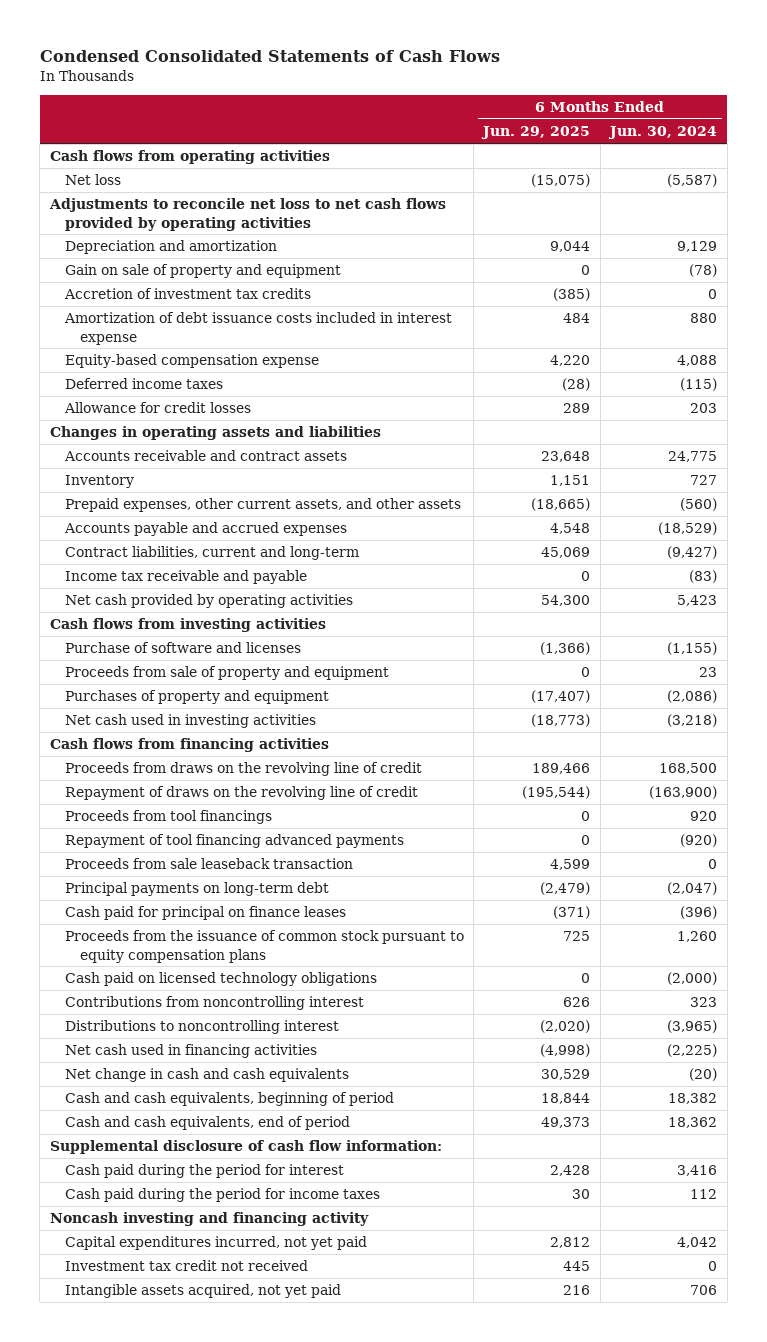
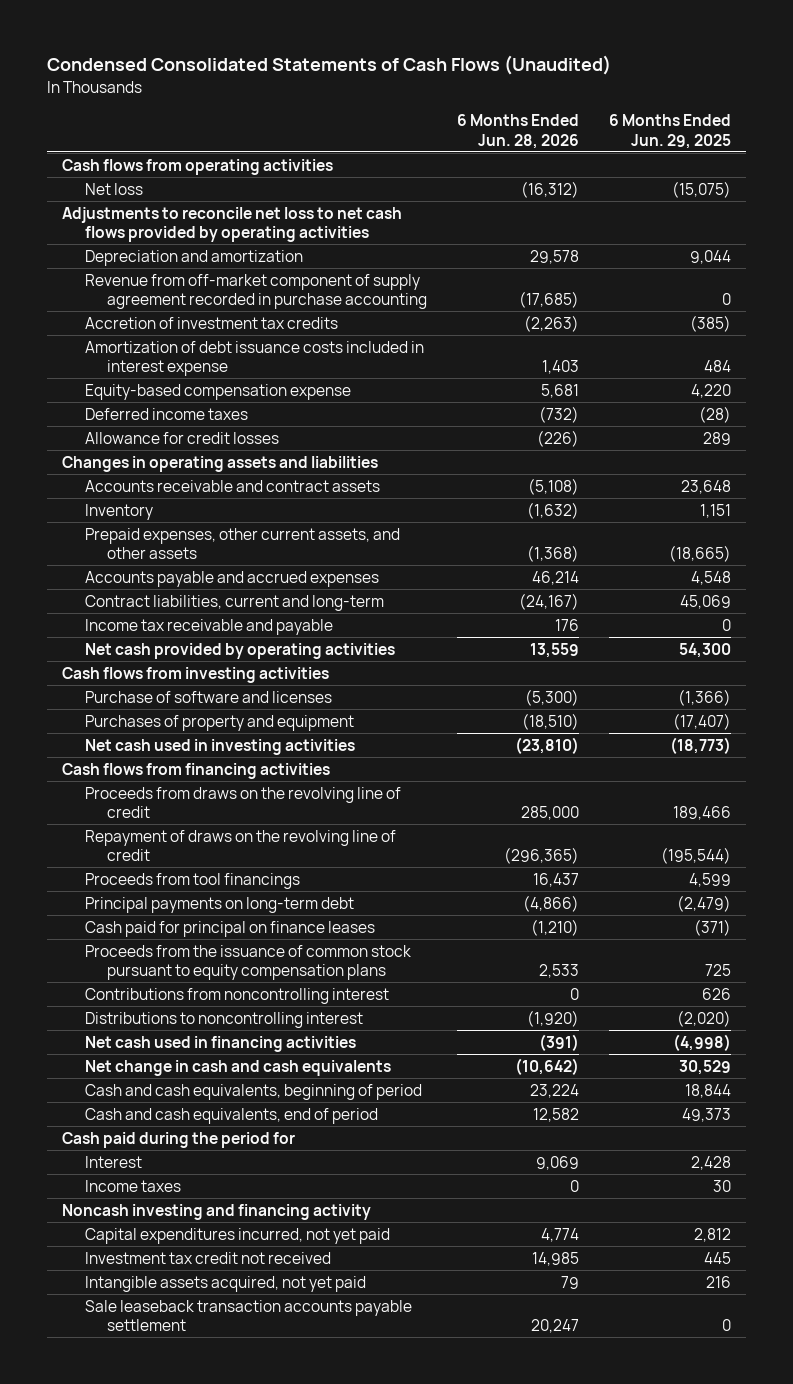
[39,49,500,62] Condensed Consolidated Statements of Cash Flows -> [47,55,612,76] Condensed Consolidated Statements of Cash Flows (Unaudited)
[608,126,718,140] Jun. 30, 2024 -> none
none -> [456,113,579,149] 6 Months Ended Jun. 28, 2026
[64,264,341,279] Gain on sale of property and equipment -> none
none -> [84,273,428,310] Revenue from off-market component of supply agreement recorded in purchase accounting
[64,666,389,681] Proceeds from sale of property and equipment -> none
[64,834,404,849] Repayment of tool financing advanced payments -> none
[64,858,353,870] Proceeds from sale leaseback transaction -> none
[581,811,591,822] 0 -> [688,872,731,887] 4,599
[64,972,377,987] Cash paid on licensed technology obligations -> none
[49,1140,442,1155] Supplemental disclosure of cash flow information: -> none
none -> [61,1131,295,1148] Cash paid during the period for
[64,1164,344,1179] Cash paid during the period for interest -> [84,1155,142,1168] Interest
[64,1188,380,1203] Cash paid during the period for income taxes -> [84,1179,181,1192] Income taxes
none -> [84,1299,412,1332] Sale leaseback transaction accounts payable settlement

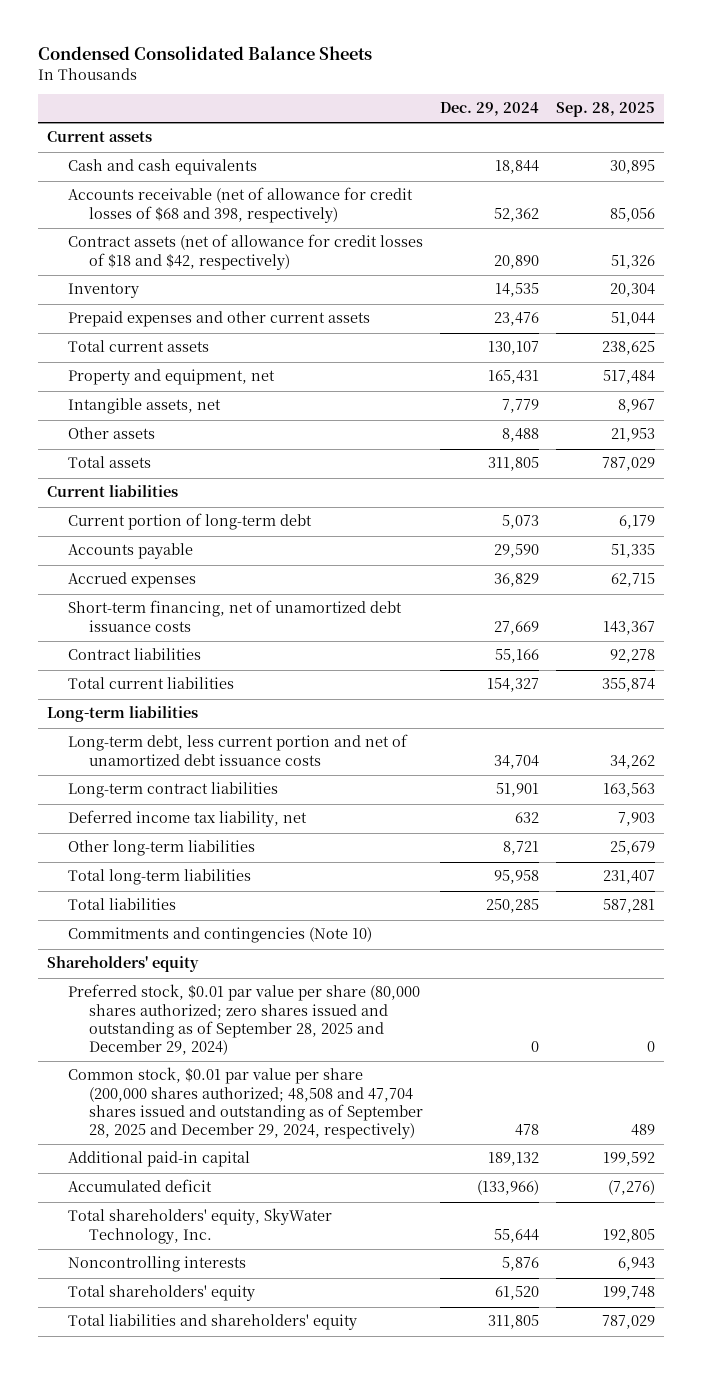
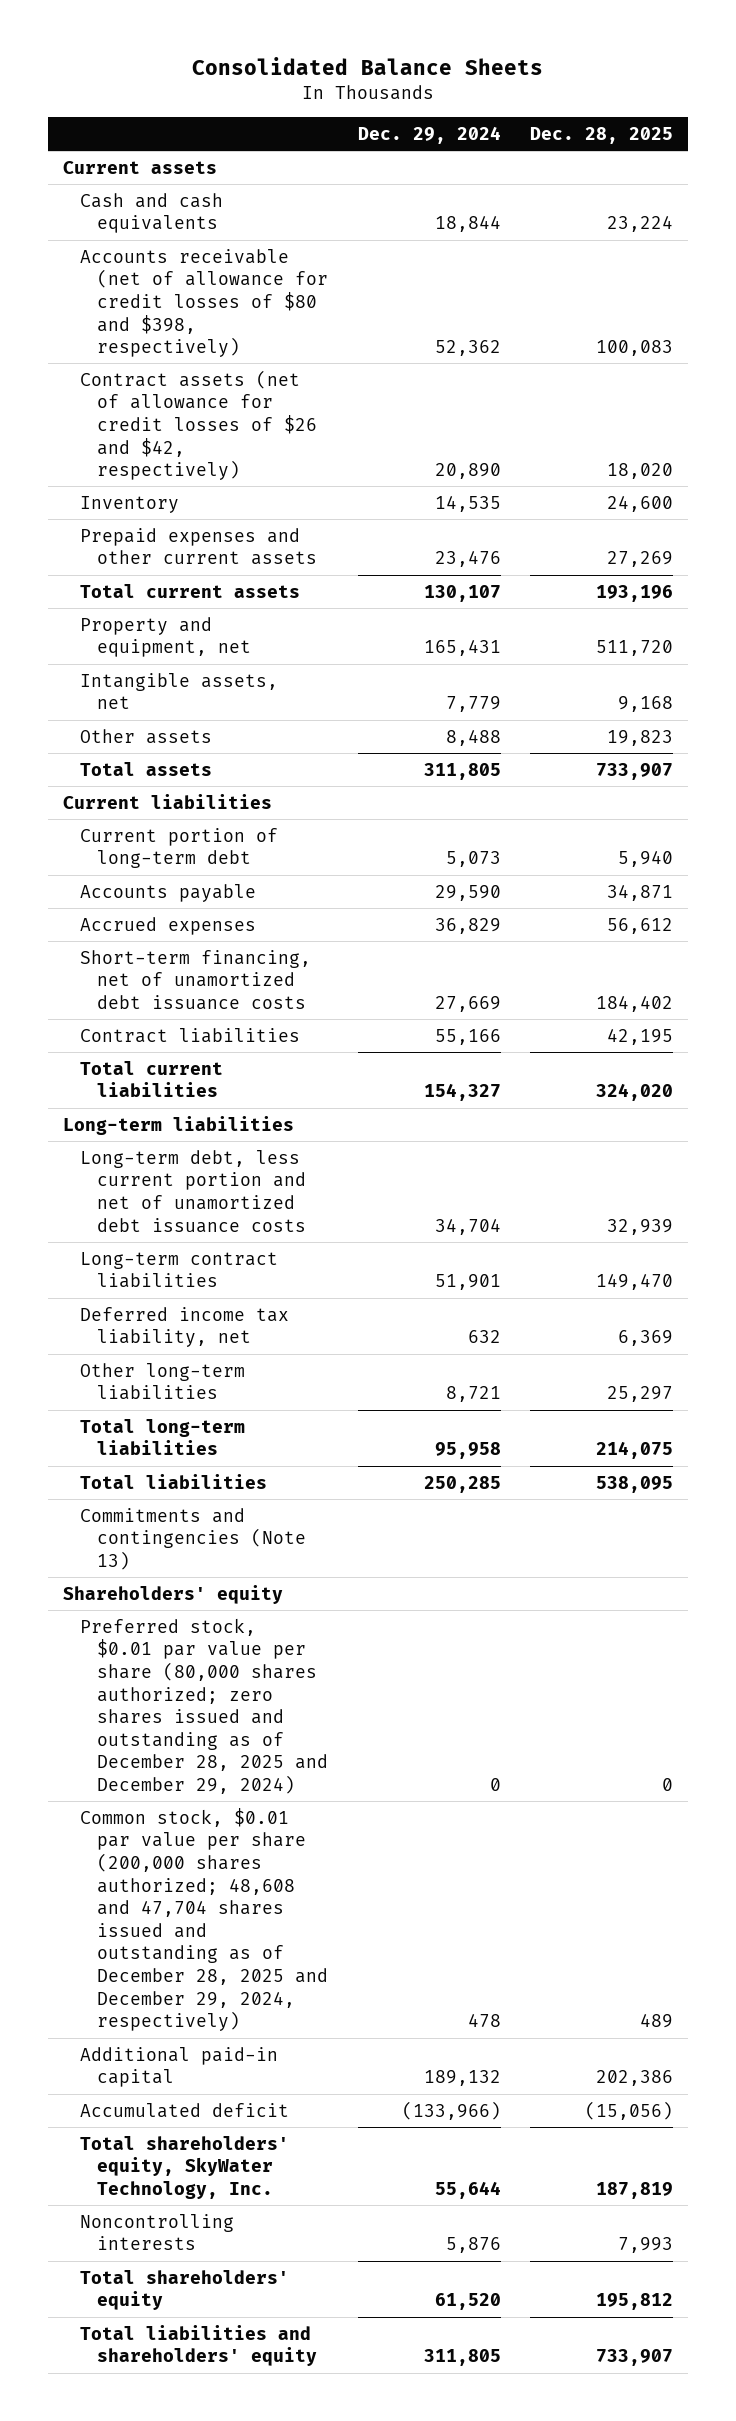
[38,46,373,61] Condensed Consolidated Balance Sheets -> [192,57,544,76] Consolidated Balance Sheets
[556,102,656,118] Sep. 28, 2025 -> none
none -> [530,126,674,144] Dec. 28, 2025
[67,187,413,223] Accounts receivable (net of allowance for credit losses of $68 and 398, respectively) -> [79,248,328,358] Accounts receivable (net of allowance for credit losses of $80 and $398, respectively)
[67,234,423,270] Contract assets (net of allowance for credit losses of $18 and $42, respectively) -> [79,369,317,481] Contract assets (net of allowance for credit losses of $26 and $42, respectively)
[67,927,372,944] Commitments and contingencies (Note 10) -> [79,1507,306,1570] Commitments and contingencies (Note 13)
[67,984,420,1056] Preferred stock, $0.01 par value per share (80,000 shares authorized; zero shares issued and outstanding as of September 28, 2025 and December 29, 2024) -> [79,1617,328,1795] Preferred stock, $0.01 par value per share (80,000 shares authorized; zero shares issued and outstanding as of December 28, 2025 and December 29, 2024)
[67,1067,423,1140] Common stock, $0.01 par value per share (200,000 shares authorized; 48,508 and 47,704 shares issued and outstanding as of September 28, 2025 and December 29, 2024, respectively) -> [79,1807,328,2032] Common stock, $0.01 par value per share (200,000 shares authorized; 48,608 and 47,704 shares issued and outstanding as of December 28, 2025 and December 29, 2024, respectively)

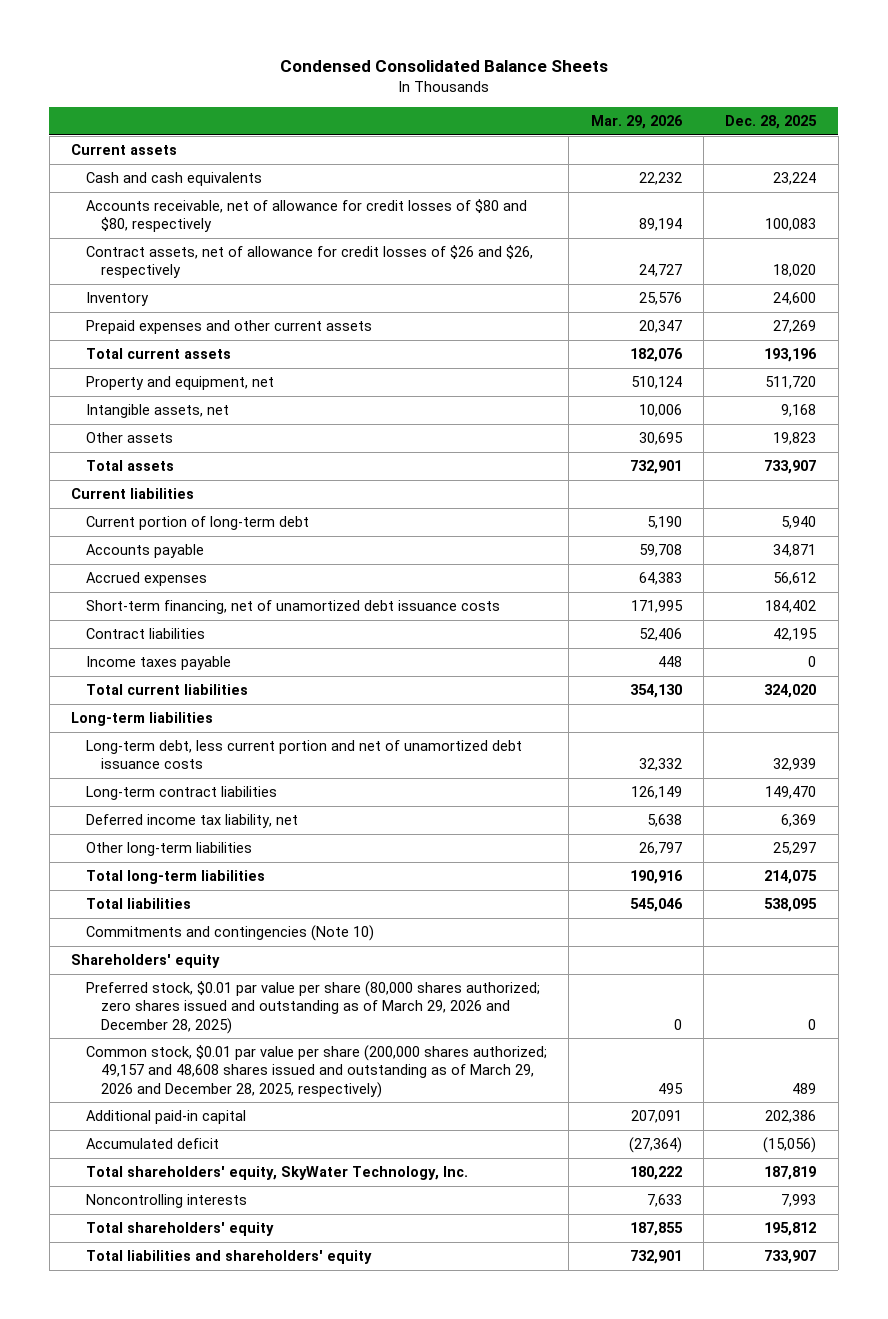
[192,57,544,76] Consolidated Balance Sheets -> [279,60,608,73] Condensed Consolidated Balance Sheets
[357,125,501,144] Dec. 29, 2024 -> none
none -> [590,114,683,129] Mar. 29, 2026
[79,248,328,358] Accounts receivable (net of allowance for credit losses of $80 and $398, respectively) -> [86,199,528,233] Accounts receivable, net of allowance for credit losses of $80 and $80, respectively
[79,369,317,481] Contract assets (net of allowance for credit losses of $26 and $42, respectively) -> [86,245,534,279] Contract assets, net of allowance for credit losses of $26 and $26, respectively
none -> [86,656,232,671] Income taxes payable
[79,1507,306,1570] Commitments and contingencies (Note 13) -> [86,925,375,942] Commitments and contingencies (Note 10)
[79,1617,328,1795] Preferred stock, $0.01 par value per share (80,000 shares authorized; zero shares issued and outstanding as of December 28, 2025 and December 29, 2024) -> [86,981,541,1034] Preferred stock, $0.01 par value per share (80,000 shares authorized; zero shares issued and outstanding as of March 29, 2026 and December 28, 2025)
[79,1807,328,2032] Common stock, $0.01 par value per share (200,000 shares authorized; 48,608 and 47,704 shares issued and outstanding as of December 28, 2025 and December 29, 2024, respectively) -> [86,1045,548,1098] Common stock, $0.01 par value per share (200,000 shares authorized; 49,157 and 48,608 shares issued and outstanding as of March 29, 2026 and December 28, 2025, respectively)

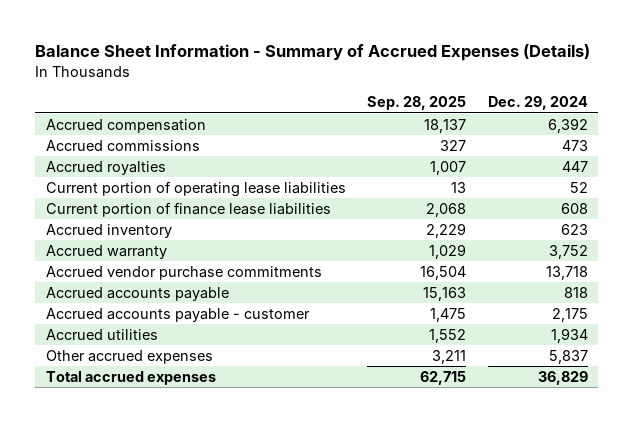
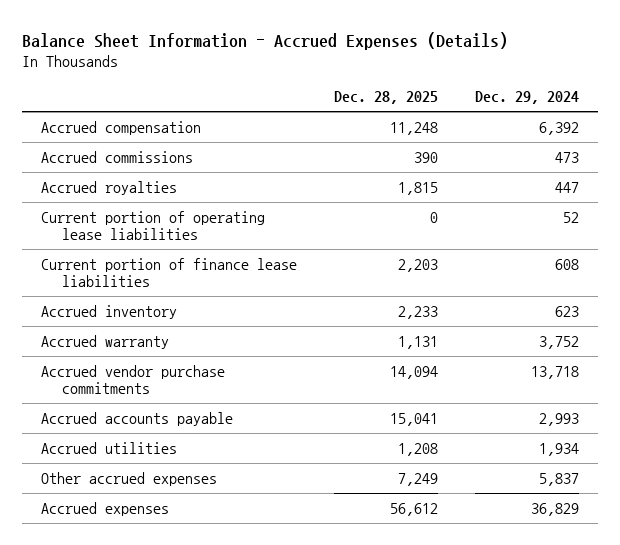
[35,44,591,62] Balance Sheet Information - Summary of Accrued Expenses (Details) -> [22,31,509,50] Balance Sheet Information - Accrued Expenses (Details)
[367,96,467,111] Sep. 28, 2025 -> none
none -> [333,91,438,105] Dec. 28, 2025
[45,307,310,322] Accrued accounts payable - customer -> none
[563,286,588,298] 818 -> [539,412,580,426] 2,993
[45,370,216,385] Total accrued expenses -> [40,501,169,516] Accrued expenses

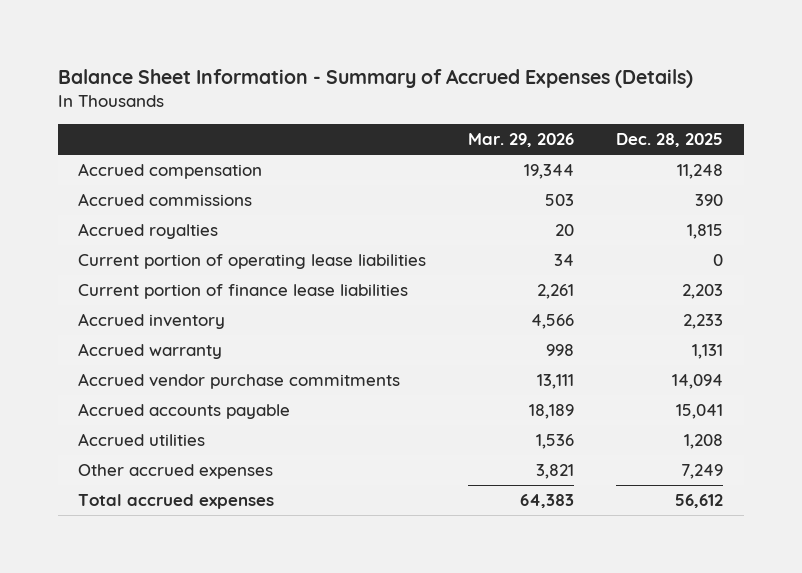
[22,31,509,50] Balance Sheet Information - Accrued Expenses (Details) -> [57,68,693,88] Balance Sheet Information - Summary of Accrued Expenses (Details)
[475,91,580,105] Dec. 29, 2024 -> none
none -> [468,133,575,148] Mar. 29, 2026
[40,501,169,516] Accrued expenses -> [78,494,275,510] Total accrued expenses

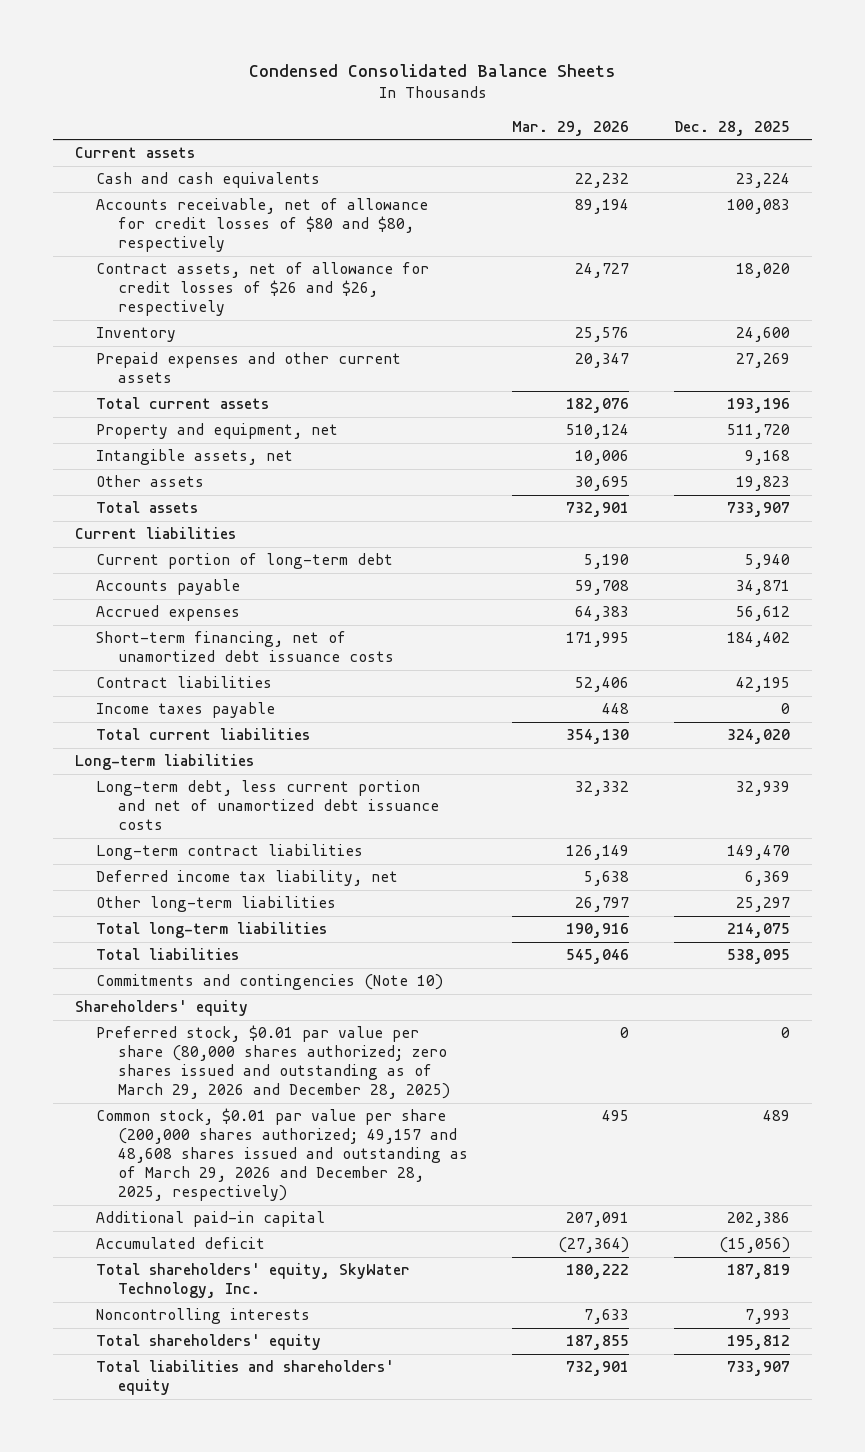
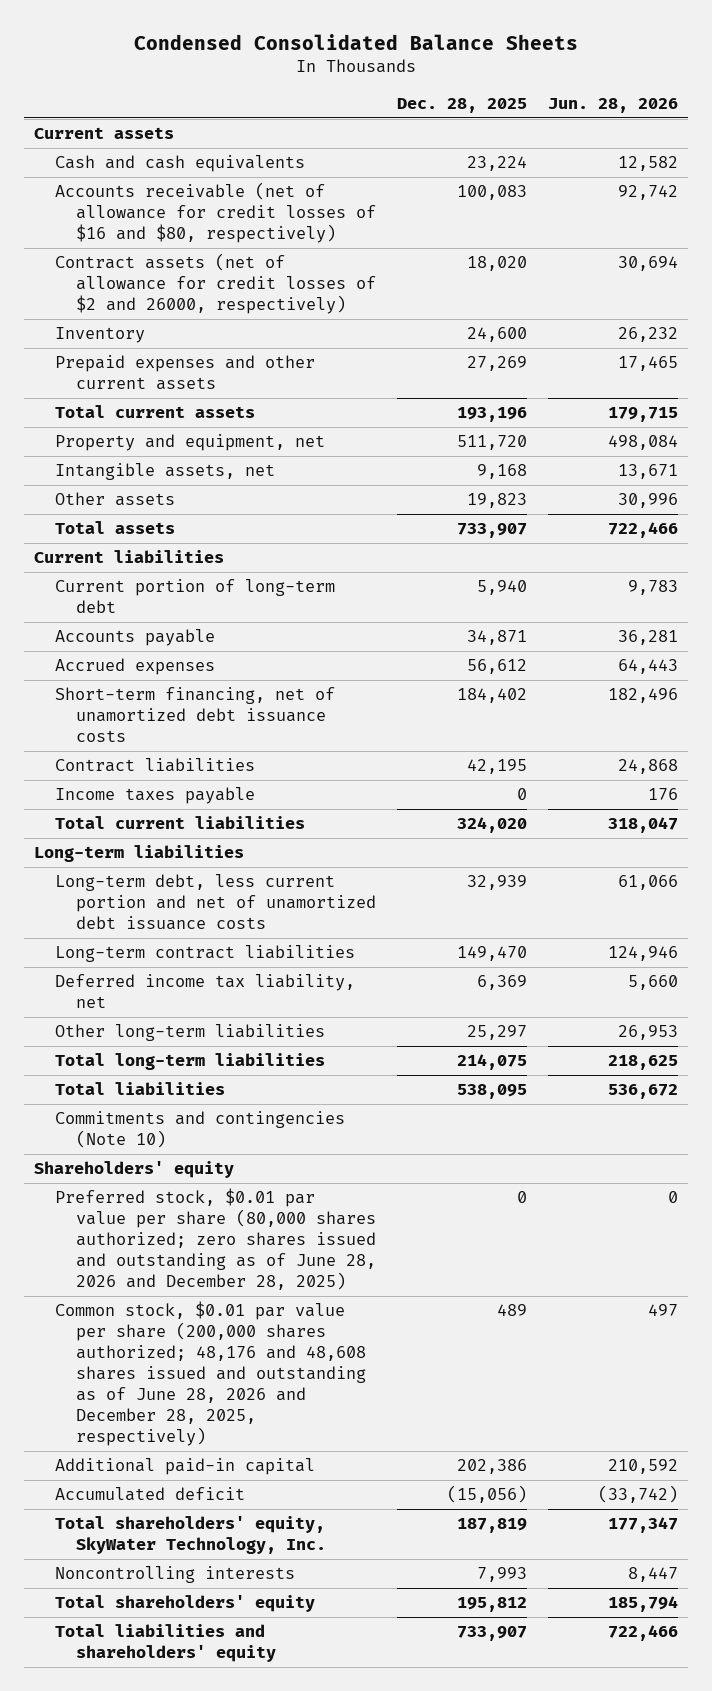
[512,120,630,136] Mar. 29, 2026 -> none
none -> [547,98,678,114] Jun. 28, 2026
[96,198,429,253] Accounts receivable, net of allowance for credit losses of $80 and $80, respectively -> [55,182,377,244] Accounts receivable (net of allowance for credit losses of $16 and $80, respectively)
[96,262,430,317] Contract assets, net of allowance for credit losses of $26 and $26, respectively -> [55,253,377,315] Contract assets (net of allowance for credit losses of $2 and 26000, respectively)
[96,1025,450,1100] Preferred stock, $0.01 par value per share (80,000 shares authorized; zero shares issued and outstanding as of March 29, 2026 and December 28, 2025) -> [55,1188,377,1291] Preferred stock, $0.01 par value per share (80,000 shares authorized; zero shares issued and outstanding as of June 28, 2026 and December 28, 2025)
[96,1108,468,1201] Common stock, $0.01 par value per share (200,000 shares authorized; 49,157 and 48,608 shares issued and outstanding as of March 29, 2026 and December 28, 2025, respectively) -> [55,1301,367,1447] Common stock, $0.01 par value per share (200,000 shares authorized; 48,176 and 48,608 shares issued and outstanding as of June 28, 2026 and December 28, 2025, respectively)

